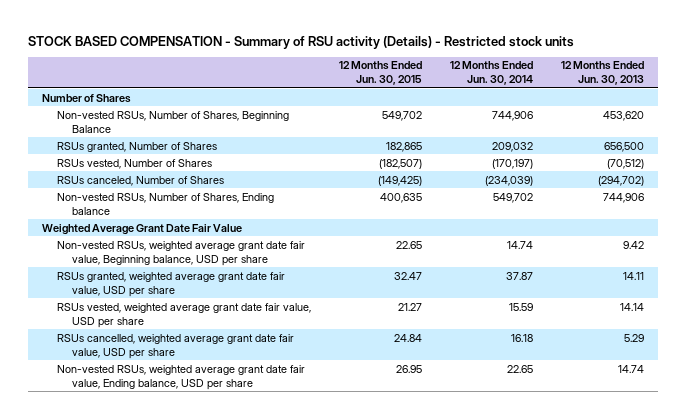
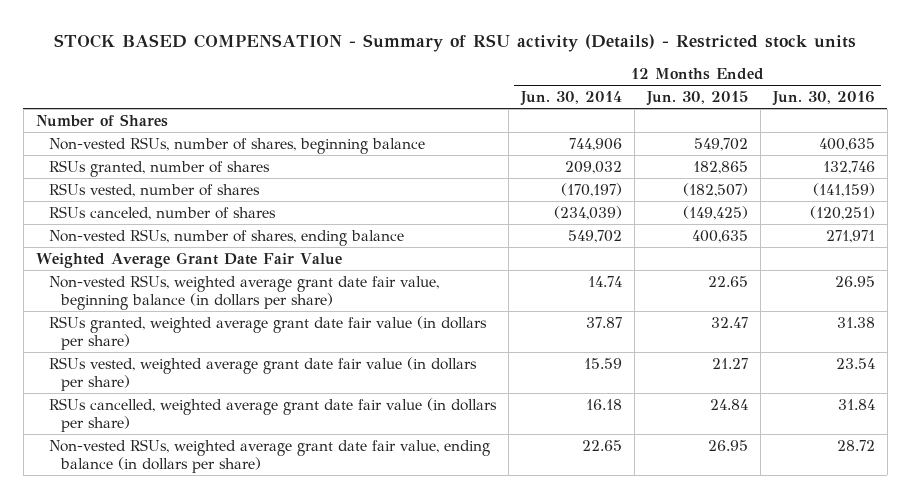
[561,61,645,86] 12 Months Ended Jun. 30, 2013 -> none
none -> [771,91,875,107] Jun. 30, 2016
[57,110,290,133] Non-vested RSUs, Number of Shares, Beginning Balance -> [48,136,425,154] Non-vested RSUs, number of shares, beginning balance
[57,141,218,152] RSUs granted, Number of Shares -> [48,159,270,177] RSUs granted, number of shares
[57,158,213,169] RSUs vested, Number of Shares -> [48,182,260,197] RSUs vested, number of shares
[57,175,225,186] RSUs canceled, Number of Shares -> [48,205,276,220] RSUs canceled, number of shares
[57,192,275,215] Non-vested RSUs, Number of Shares, Ending balance -> [48,228,404,246] Non-vested RSUs, number of shares, ending balance
[57,240,306,266] Non-vested RSUs, weighted average grant date fair value, Beginning balance, USD per share -> [48,274,439,311] Non-vested RSUs, weighted average grant date fair value, beginning balance (in dollars per share)
[57,271,286,297] RSUs granted, weighted average grant date fair value, USD per share -> [48,315,487,351] RSUs granted, weighted average grant date fair value (in dollars per share)
[57,302,312,328] RSUs vested, weighted average grant date fair value, USD per share -> [48,356,477,392] RSUs vested, weighted average grant date fair value (in dollars per share)
[57,333,295,359] RSUs cancelled, weighted average grant date fair value, USD per share -> [48,397,497,433] RSUs cancelled, weighted average grant date fair value (in dollars per share)
[57,364,306,390] Non-vested RSUs, weighted average grant date fair value, Ending balance, USD per share -> [48,438,490,474] Non-vested RSUs, weighted average grant date fair value, ending balance (in dollars per share)

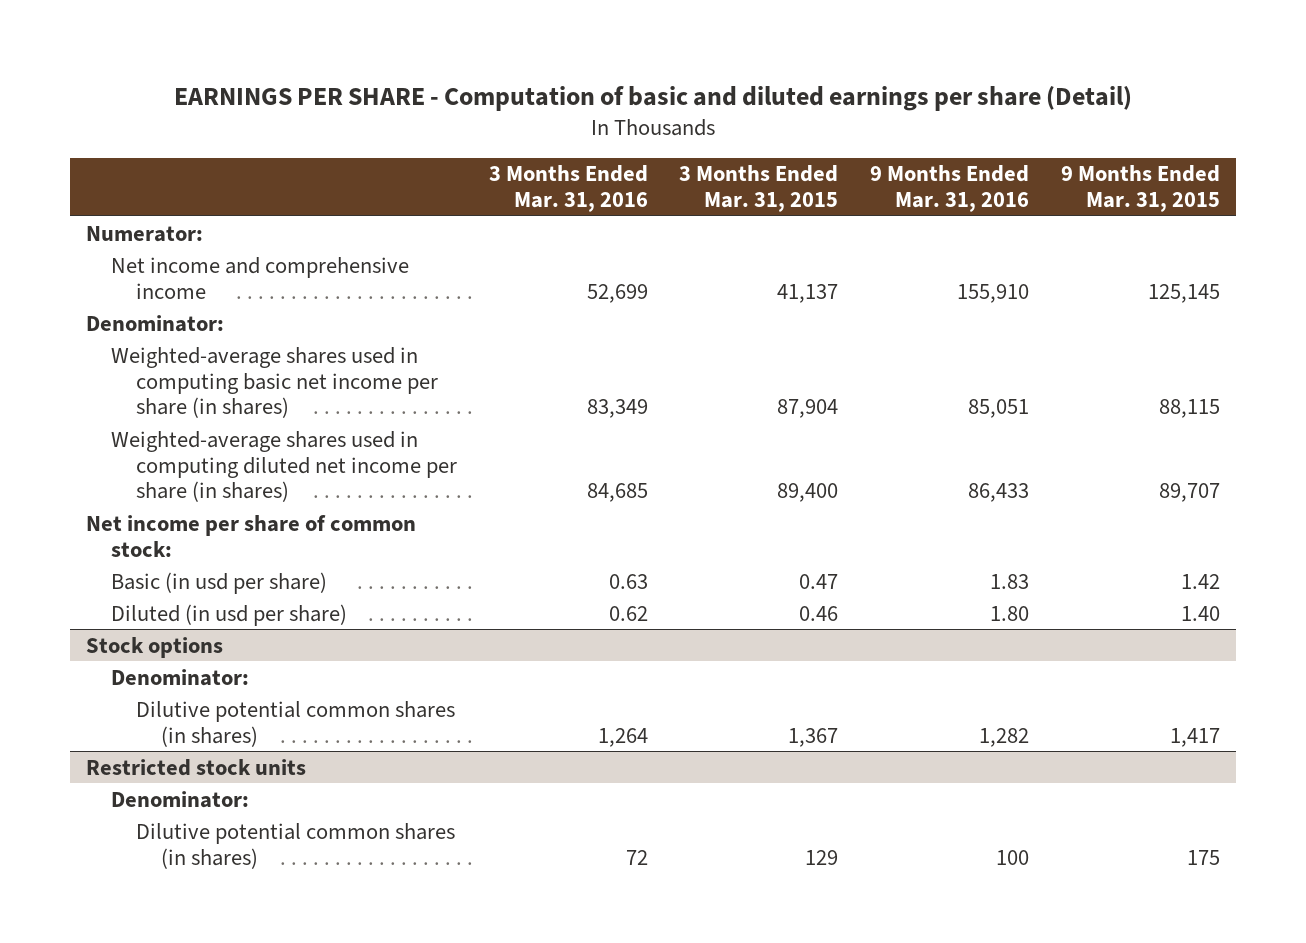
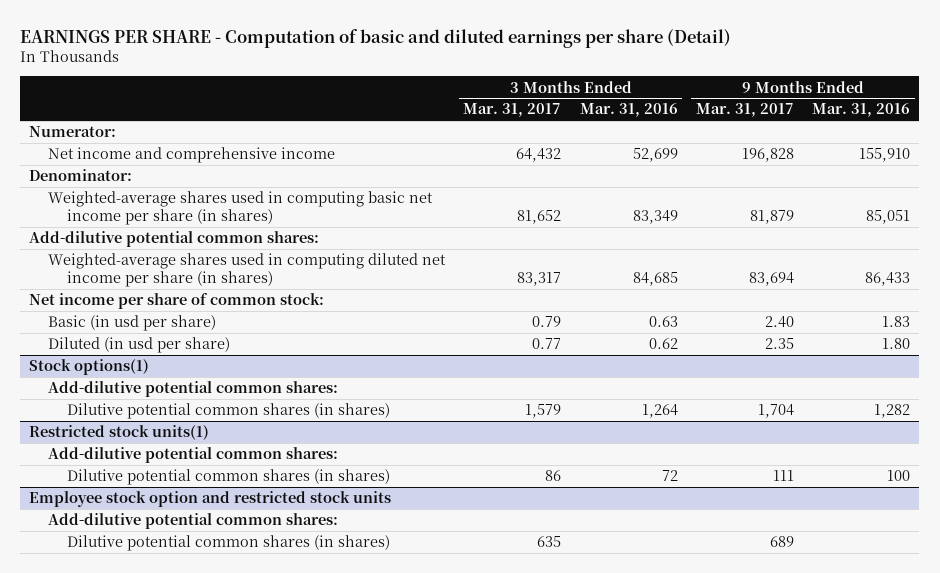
[679,165,839,213] 3 Months Ended Mar. 31, 2015 -> none
[1060,165,1220,213] 9 Months Ended Mar. 31, 2015 -> none
none -> [463,103,562,118] Mar. 31, 2017
none -> [695,103,794,118] Mar. 31, 2017
none -> [29,231,320,248] Add-dilutive potential common shares:
[110,668,249,686] Denominator: -> none
[85,636,223,658] Stock options -> [29,359,150,376] Stock options(1)
none -> [48,381,339,398] Add-dilutive potential common shares:
[110,790,249,808] Denominator: -> none
[85,758,306,776] Restricted stock units -> [29,425,210,441] Restricted stock units(1)
none -> [48,447,339,464] Add-dilutive potential common shares:
none -> [29,491,392,508] Employee stock option and restricted stock units
none -> [48,513,339,530] Add-dilutive potential common shares:
none -> [66,535,390,552] Dilutive potential common shares (in shares)

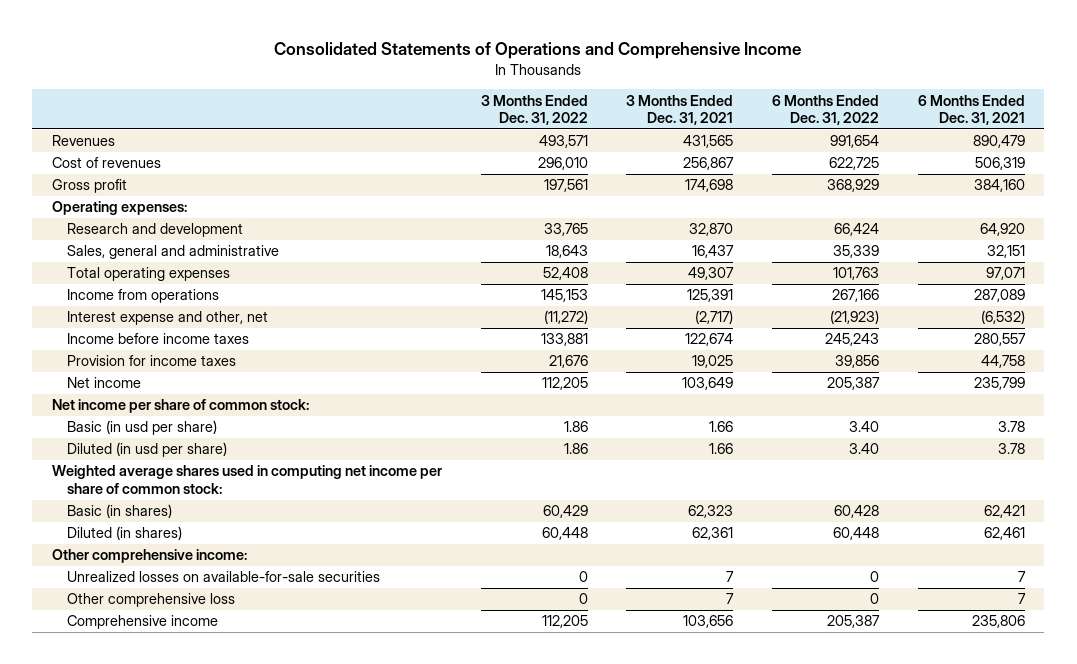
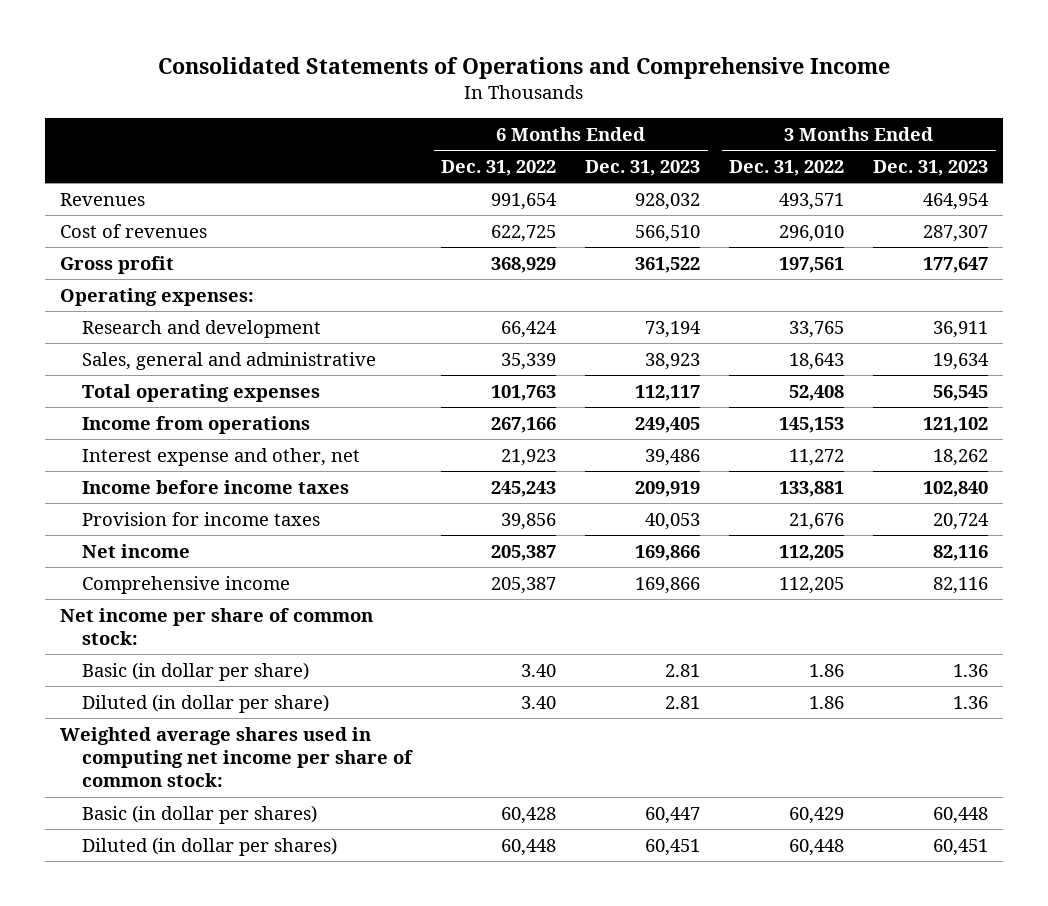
[626,94,734,126] 3 Months Ended Dec. 31, 2021 -> none
[917,94,1025,126] 6 Months Ended Dec. 31, 2021 -> none
none -> [585,159,701,176] Dec. 31, 2023
none -> [873,159,989,176] Dec. 31, 2023
[543,310,588,325] (11,272) -> [789,448,845,466] 11,272
[830,310,880,325] (21,923) -> [501,448,557,466] 21,923
[67,615,219,630] Comprehensive income -> [82,575,291,594] Comprehensive income
[67,420,218,436] Basic (in usd per share) -> [82,661,310,681] Basic (in dollar per share)
[67,442,228,458] Diluted (in usd per share) -> [82,693,330,713] Diluted (in dollar per share)
[51,549,247,564] Other comprehensive income: -> none
[67,571,381,583] Unrealized losses on available-for-sale securities -> none
[67,593,236,608] Other comprehensive loss -> none
[67,504,173,519] Basic (in shares) -> [82,804,318,824] Basic (in dollar per shares)
[67,526,183,541] Diluted (in shares) -> [82,836,338,856] Diluted (in dollar per shares)

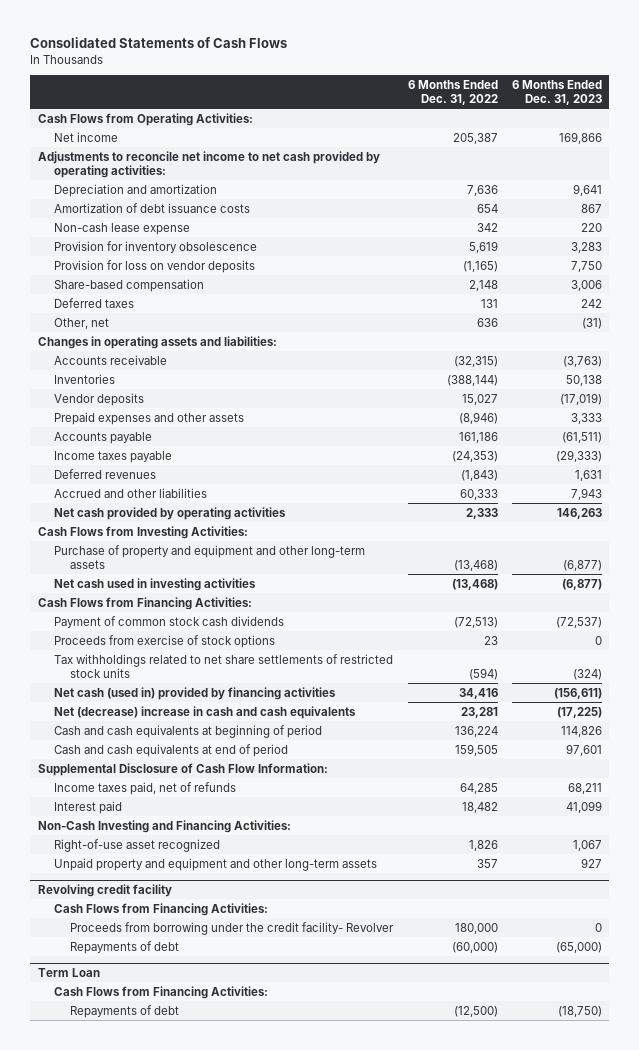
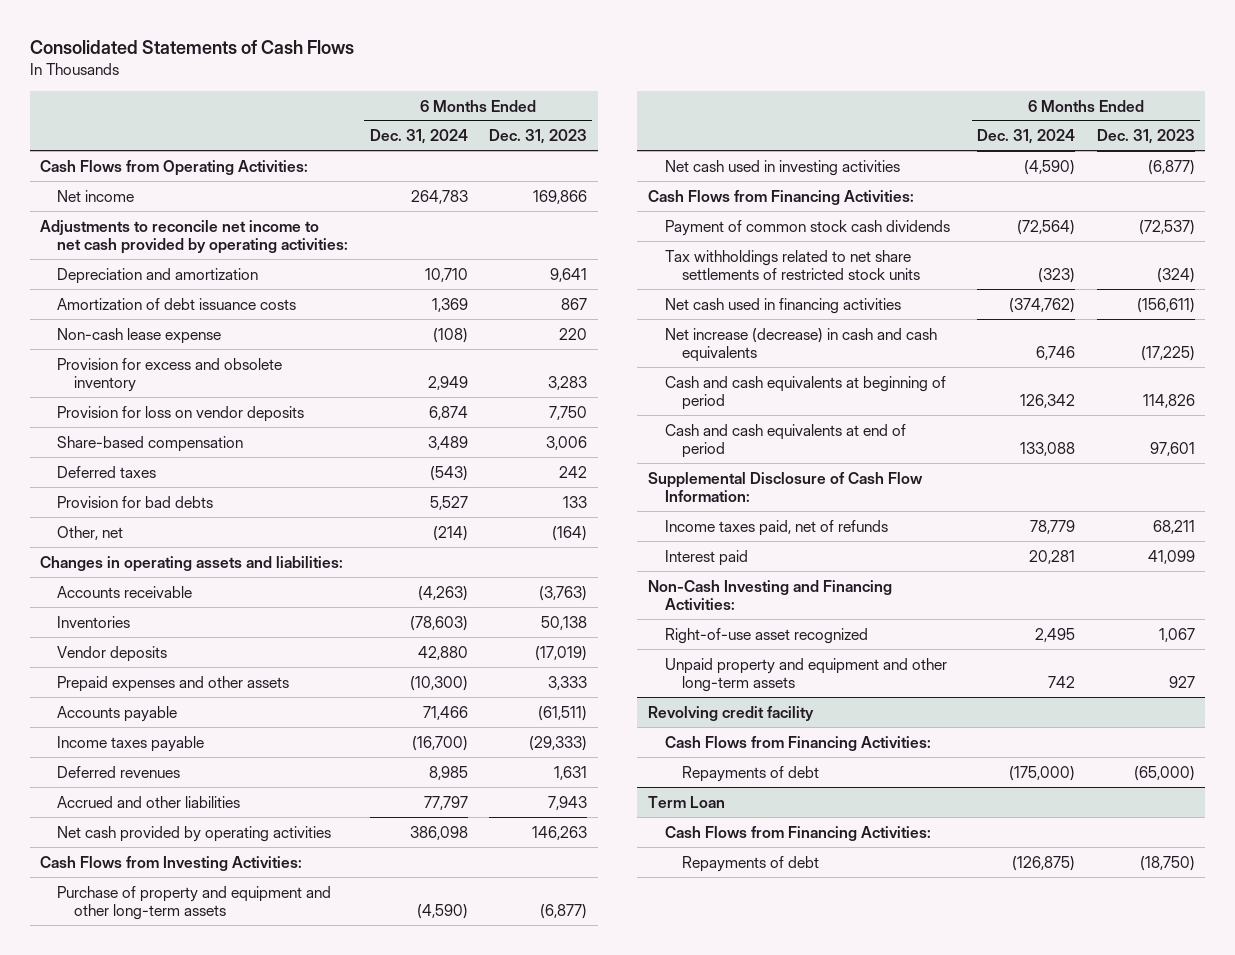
[407,79,498,106] 6 Months Ended Dec. 31, 2022 -> none
none -> [369,129,468,145] Dec. 31, 2024
[53,240,257,253] Provision for inventory obsolescence -> [57,357,283,393] Provision for excess and obsolete inventory
none -> [57,495,214,508] Provision for bad debts
[581,317,602,329] (31) -> [552,525,588,541] (164)
[53,634,275,648] Proceeds from exercise of stock options -> none
[53,686,336,700] Net cash (used in) provided by financing activities -> [664,297,901,314] Net cash used in financing activities
[53,705,356,719] Net (decrease) increase in cash and cash equivalents -> [664,327,937,363] Net increase (decrease) in cash and cash equivalents
[70,921,395,935] Proceeds from borrowing under the credit facility- Revolver -> none

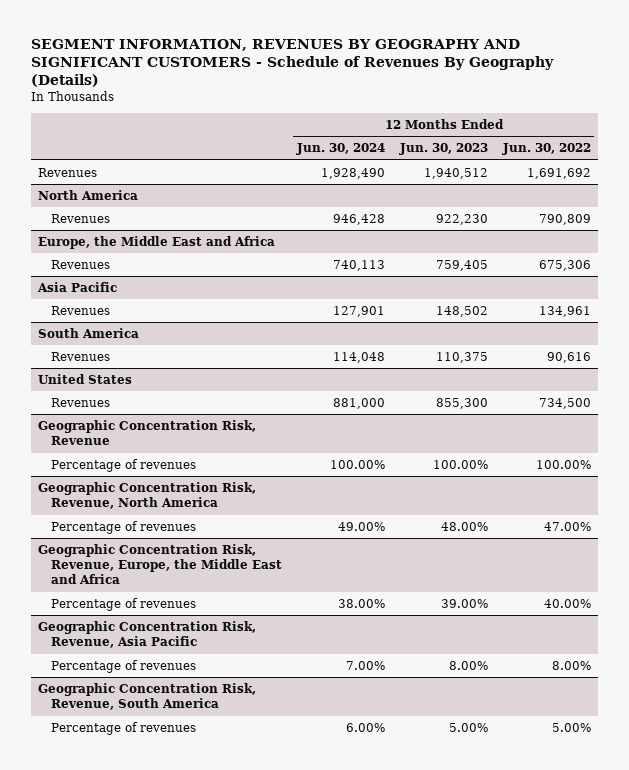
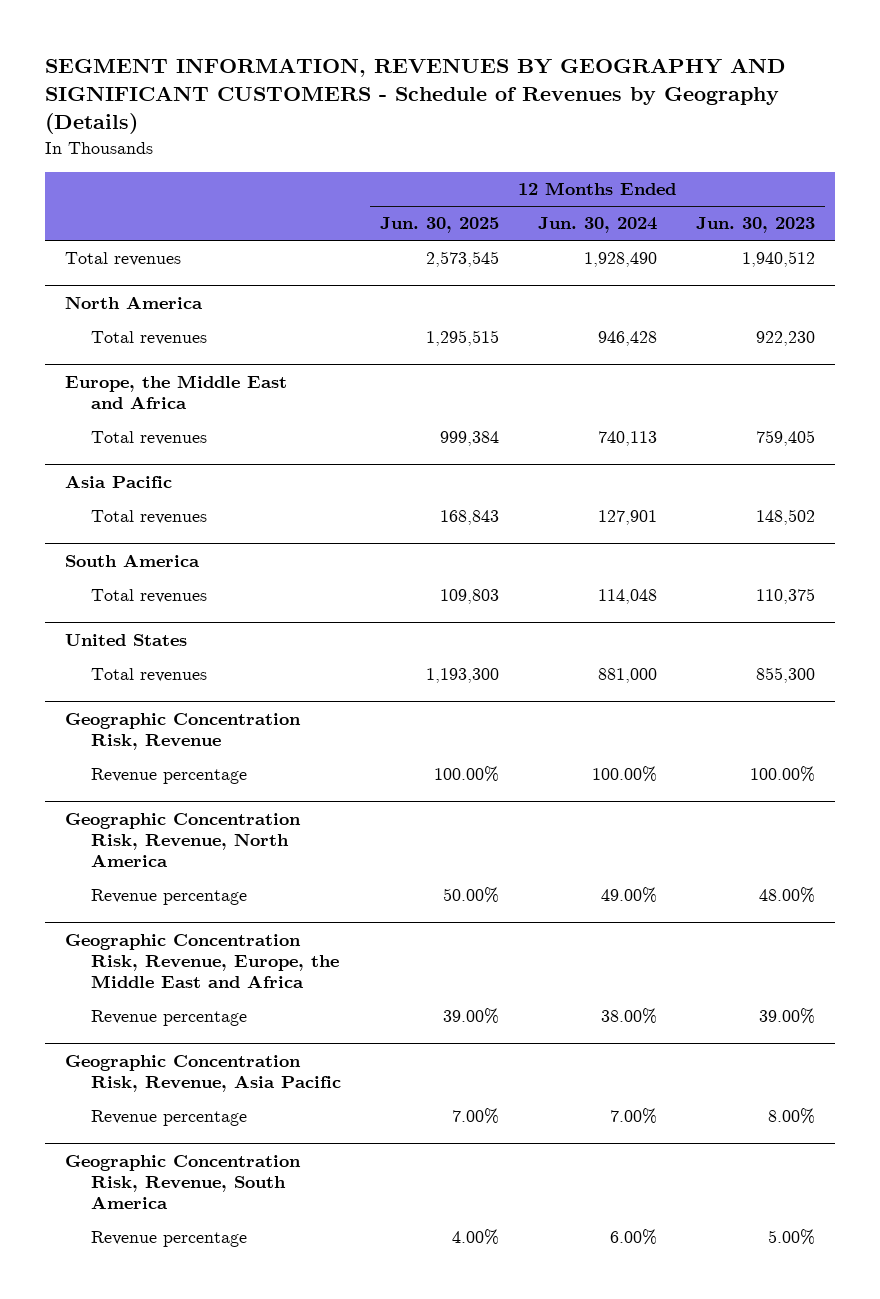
[30,38,554,88] SEGMENT INFORMATION, REVENUES BY GEOGRAPHY AND SIGNIFICANT CUSTOMERS - Schedule of Revenues By Geography (Details) -> [45,58,787,135] SEGMENT INFORMATION, REVENUES BY GEOGRAPHY AND SIGNIFICANT CUSTOMERS - Schedule of Revenues by Geography (Details)
[501,143,591,156] Jun. 30, 2022 -> none
none -> [379,217,499,234] Jun. 30, 2025
[38,167,98,177] Revenues -> [65,252,182,267] Total revenues
[50,213,110,223] Revenues -> [90,331,207,346] Total revenues
[50,259,110,269] Revenues -> [90,431,207,446] Total revenues
[50,305,110,315] Revenues -> [90,510,207,525] Total revenues
[50,351,110,361] Revenues -> [90,589,207,604] Total revenues
[50,397,110,407] Revenues -> [90,668,207,683] Total revenues
[50,458,196,472] Percentage of revenues -> [90,768,247,785] Revenue percentage
[50,520,196,534] Percentage of revenues -> [90,889,247,906] Revenue percentage
[50,597,196,611] Percentage of revenues -> [90,1010,247,1027] Revenue percentage
[50,659,196,673] Percentage of revenues -> [90,1110,247,1127] Revenue percentage
[50,721,196,735] Percentage of revenues -> [90,1231,247,1248] Revenue percentage

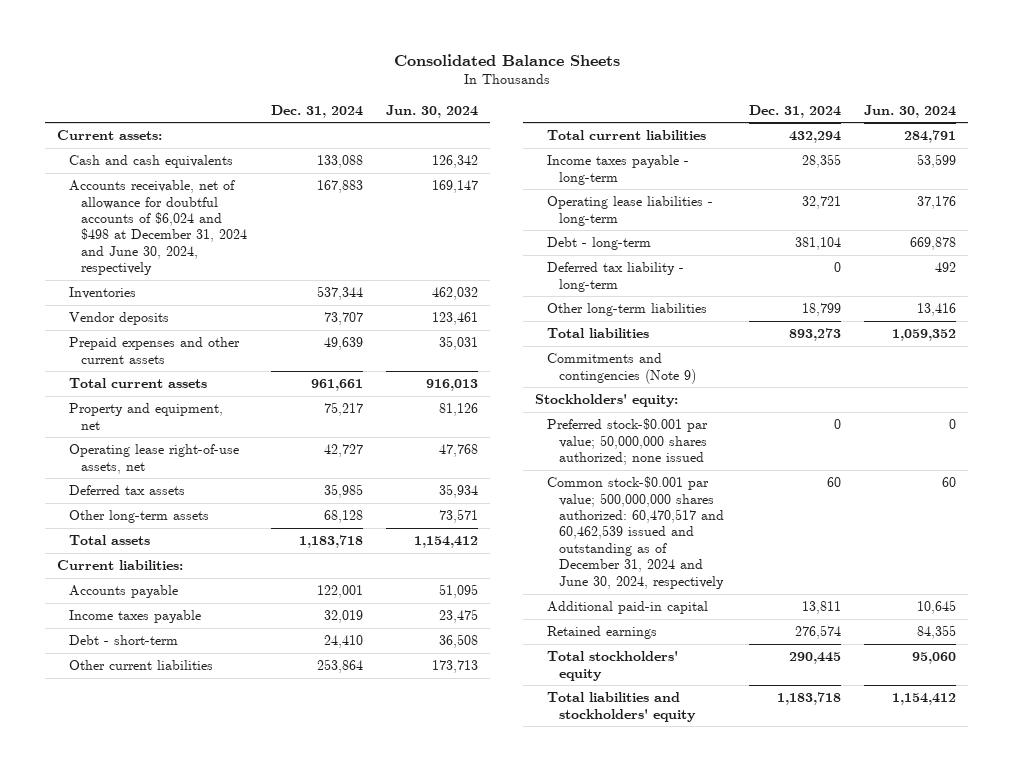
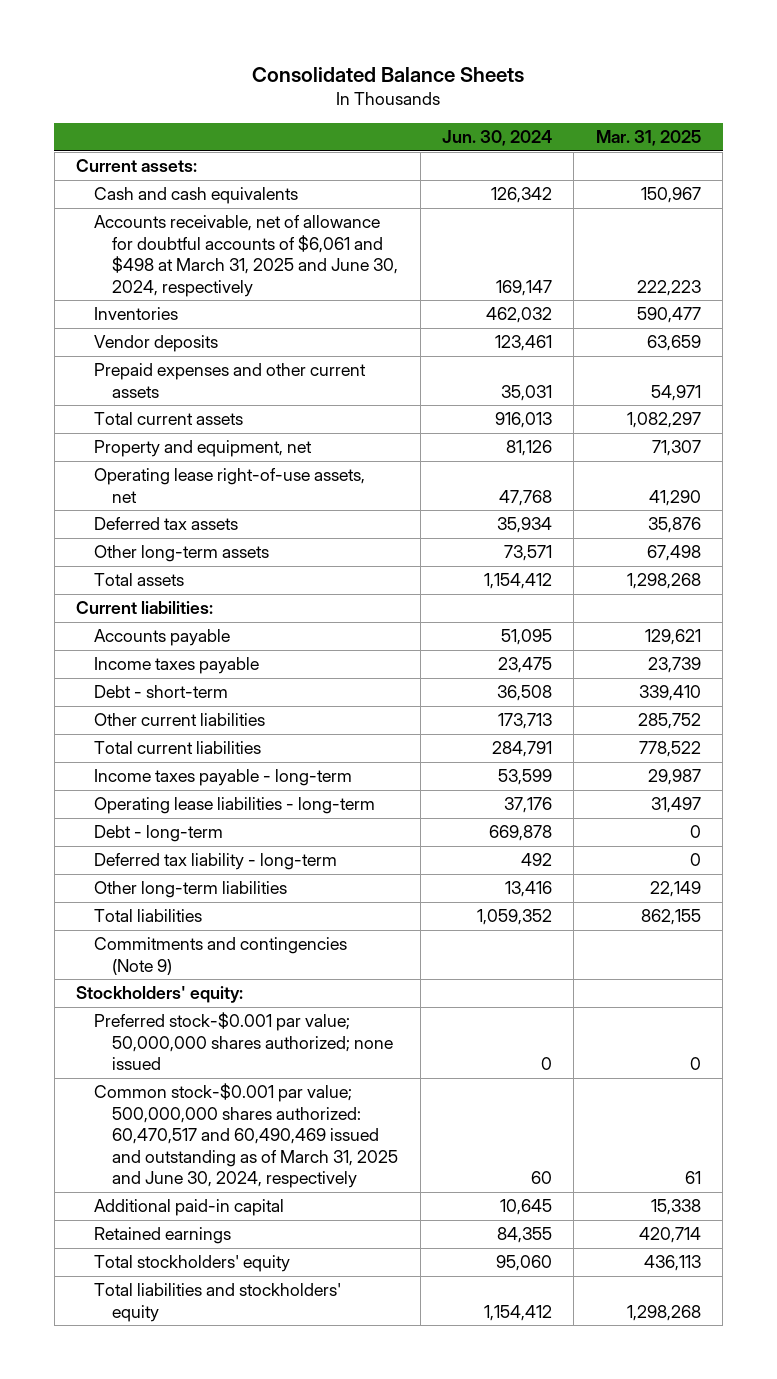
[270,104,363,118] Dec. 31, 2024 -> none
none -> [595,130,701,147] Mar. 31, 2025
[68,180,247,276] Accounts receivable, net of allowance for doubtful accounts of $6,024 and $498 at December 31, 2024 and June 30, 2024, respectively -> [94,215,399,297] Accounts receivable, net of allowance for doubtful accounts of $6,061 and $498 at March 31, 2025 and June 30, 2024, respectively
[547,476,725,589] Common stock-$0.001 par value; 500,000,000 shares authorized: 60,470,517 and 60,462,539 issued and outstanding as of December 31, 2024 and June 30, 2024, respectively -> [94,1083,399,1189] Common stock-$0.001 par value; 500,000,000 shares authorized: 60,470,517 and 60,490,469 issued and outstanding as of March 31, 2025 and June 30, 2024, respectively

